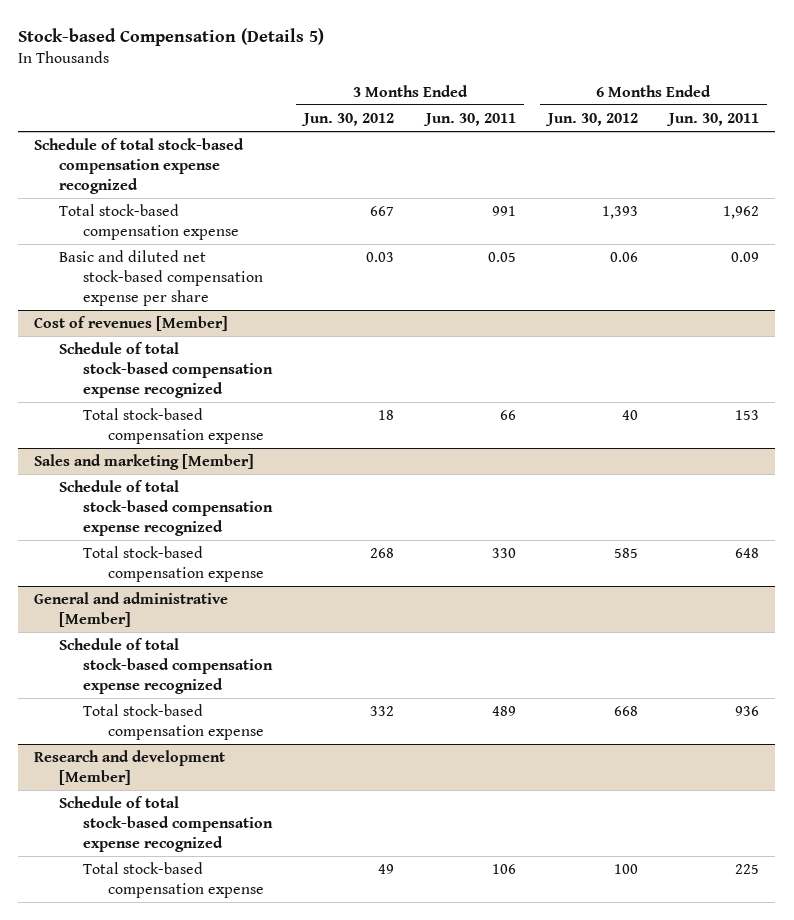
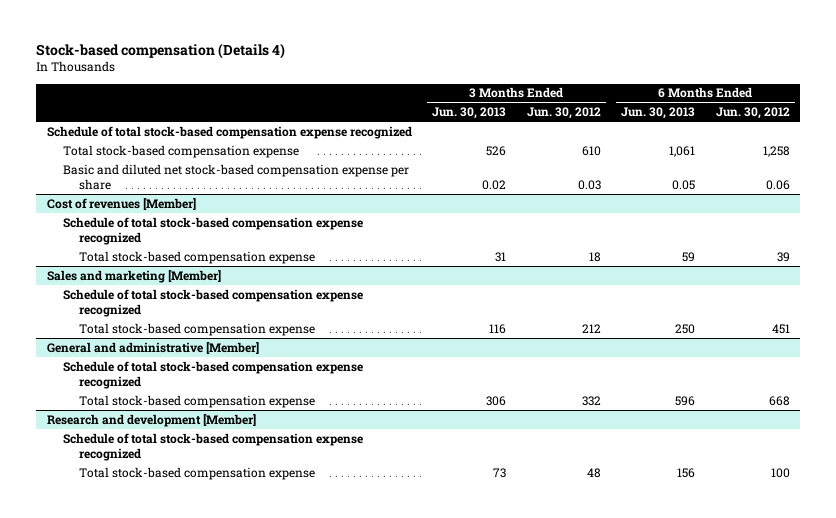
[18,28,325,47] Stock-based Compensation (Details 5) -> [36,43,286,60] Stock-based compensation (Details 4)
[422,112,516,126] Jun. 30, 2011 -> none
[666,112,760,126] Jun. 30, 2011 -> none
none -> [432,107,507,120] Jun. 30, 2013
none -> [621,107,696,120] Jun. 30, 2013
[369,205,394,216] 667 -> [581,145,601,156] 610
[601,205,638,219] 1,393 -> [762,145,790,157] 1,258
[621,409,638,420] 40 -> [776,251,790,262] 39
[369,547,394,558] 268 -> [581,323,601,333] 212
[613,547,638,558] 585 -> [771,323,790,334] 451
[377,863,394,874] 49 -> [586,467,601,478] 48

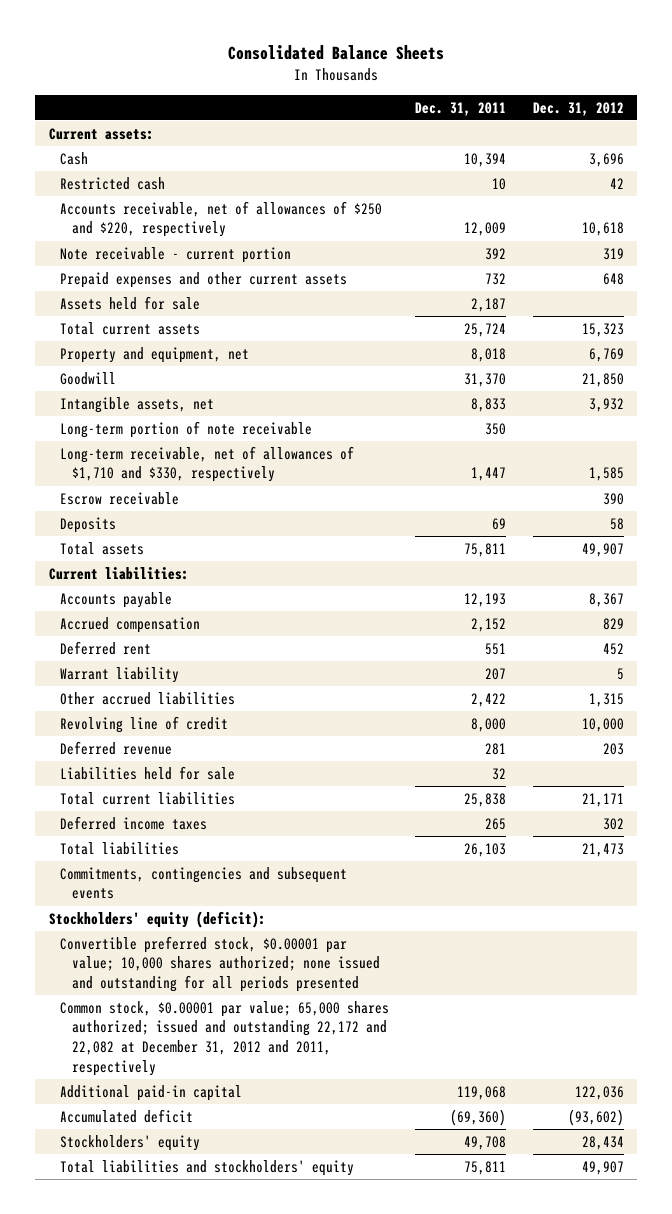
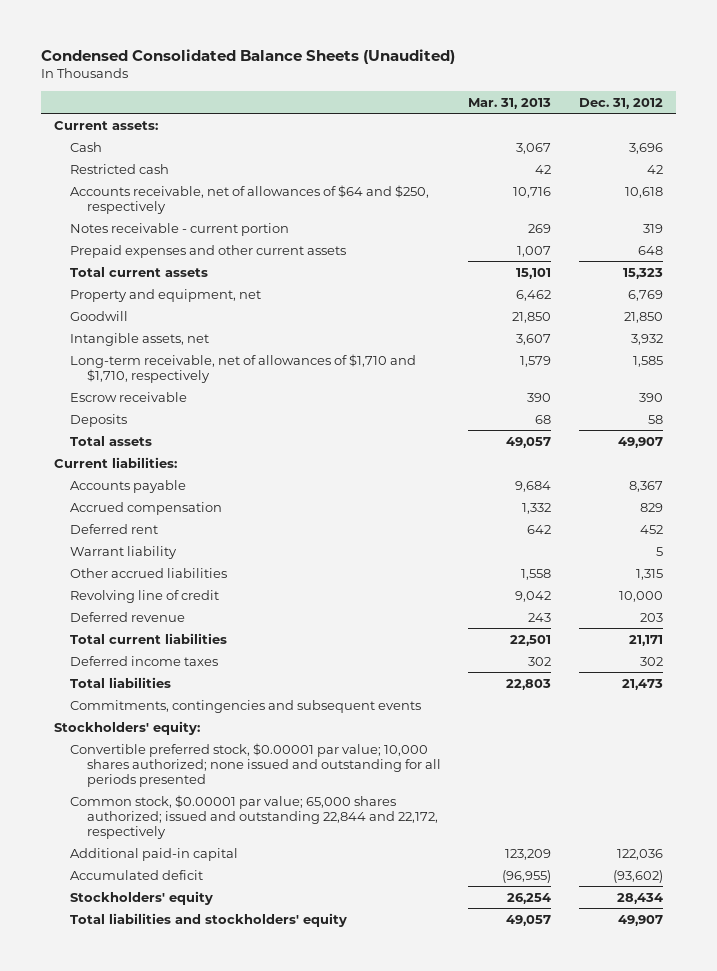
[228,45,445,61] Consolidated Balance Sheets -> [40,48,455,64] Condensed Consolidated Balance Sheets (Unaudited)
[415,101,507,116] Dec. 31, 2011 -> none
none -> [468,97,552,109] Mar. 31, 2013
[60,200,383,238] Accounts receivable, net of allowances of $250 and $220, respectively -> [70,184,430,214] Accounts receivable, net of allowances of $64 and $250, respectively
[60,246,292,263] Note receivable - current portion -> [70,222,290,236] Notes receivable - current portion
[60,295,201,310] Assets held for sale -> none
[60,420,313,438] Long-term portion of note receivable -> none
[60,445,355,483] Long-term receivable, net of allowances of $1,710 and $330, respectively -> [70,353,417,383] Long-term receivable, net of allowances of $1,710 and $1,710, respectively
[60,765,236,780] Liabilities held for sale -> none
[48,910,266,928] Stockholders' equity (deficit): -> [54,720,201,735] Stockholders' equity:
[60,1000,390,1076] Common stock, $0.00001 par value; 65,000 shares authorized; issued and outstanding 22,172 and 22,082 at December 31, 2012 and 2011, respectively -> [70,794,438,839] Common stock, $0.00001 par value; 65,000 shares authorized; issued and outstanding 22,844 and 22,172, respectively

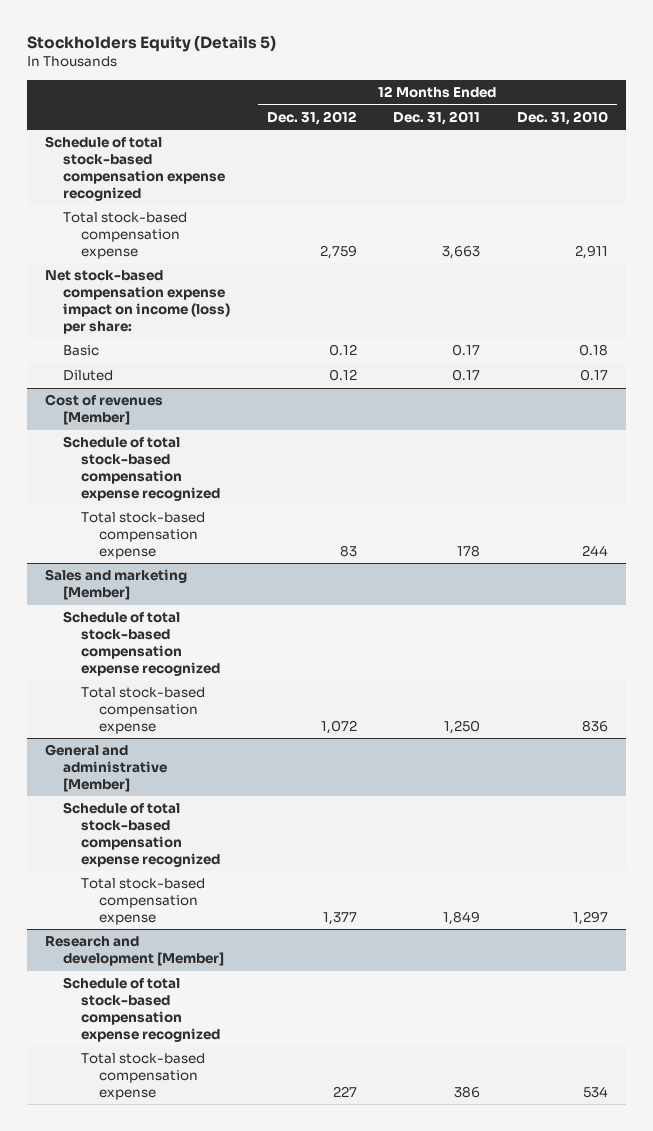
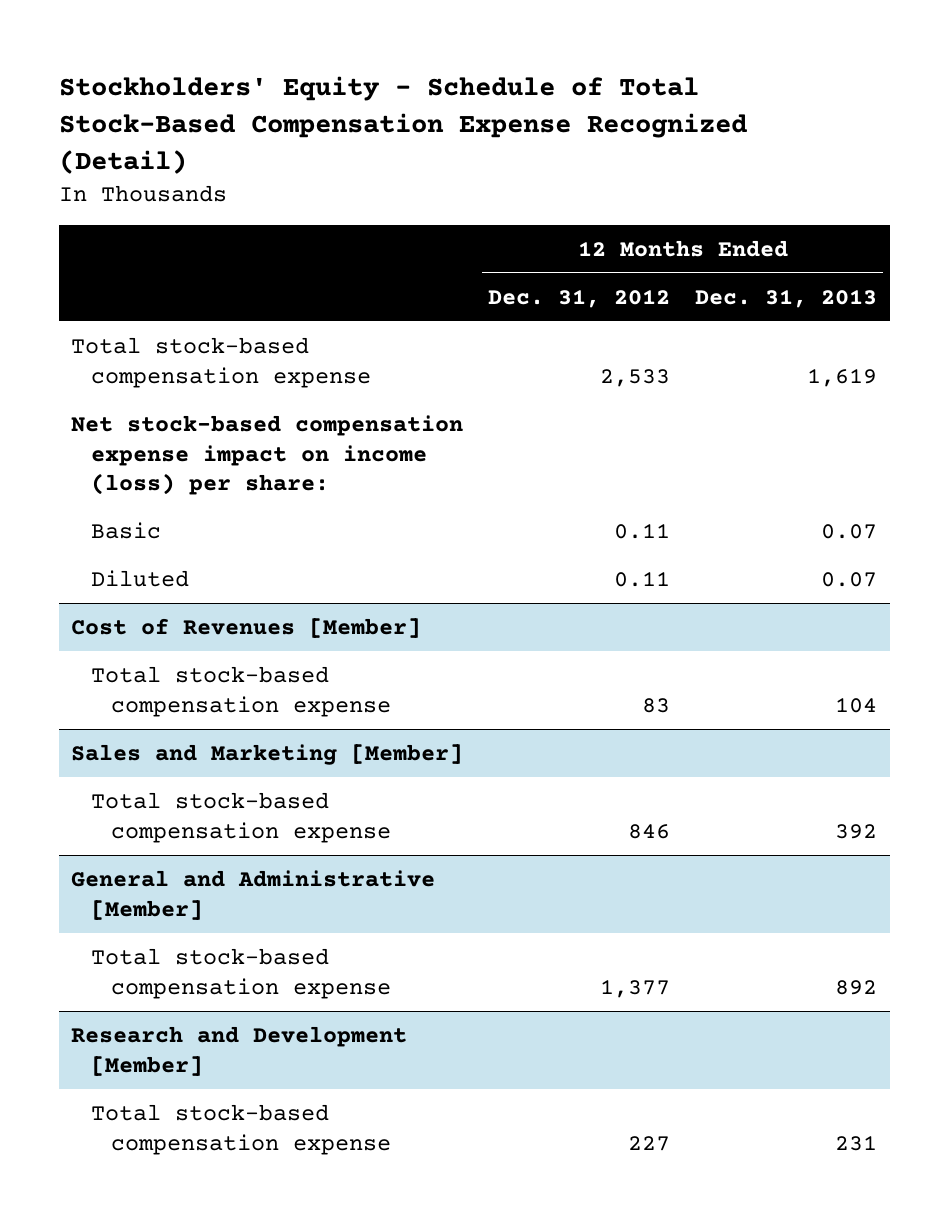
[27,35,277,53] Stockholders Equity (Details 5) -> [58,76,747,175] Stockholders' Equity - Schedule of Total Stock-Based Compensation Expense Recognized (Detail)
[393,111,481,126] Dec. 31, 2011 -> none
[516,111,608,126] Dec. 31, 2010 -> none
none -> [695,288,878,308] Dec. 31, 2013
[45,136,226,201] Schedule of total stock-based compensation expense recognized -> none
[319,245,357,260] 2,759 -> [600,368,671,387] 2,533
[63,436,221,501] Schedule of total stock-based compensation expense recognized -> none
[328,344,357,357] 0.12 -> [614,522,671,539] 0.11
[328,369,357,382] 0.12 -> [614,570,671,587] 0.11
[45,394,164,426] Cost of revenues [Member] -> [71,617,422,638] Cost of Revenues [Member]
[63,611,221,676] Schedule of total stock-based compensation expense recognized -> none
[63,802,221,867] Schedule of total stock-based compensation expense recognized -> none
[45,569,188,601] Sales and marketing [Member] -> [71,743,464,765] Sales and Marketing [Member]
[320,720,357,735] 1,072 -> [628,823,671,839] 846
[45,744,168,793] General and administrative [Member] -> [71,869,436,920] General and Administrative [Member]
[63,977,221,1042] Schedule of total stock-based compensation expense recognized -> none
[45,936,225,967] Research and development [Member] -> [71,1025,408,1076] Research and Development [Member]

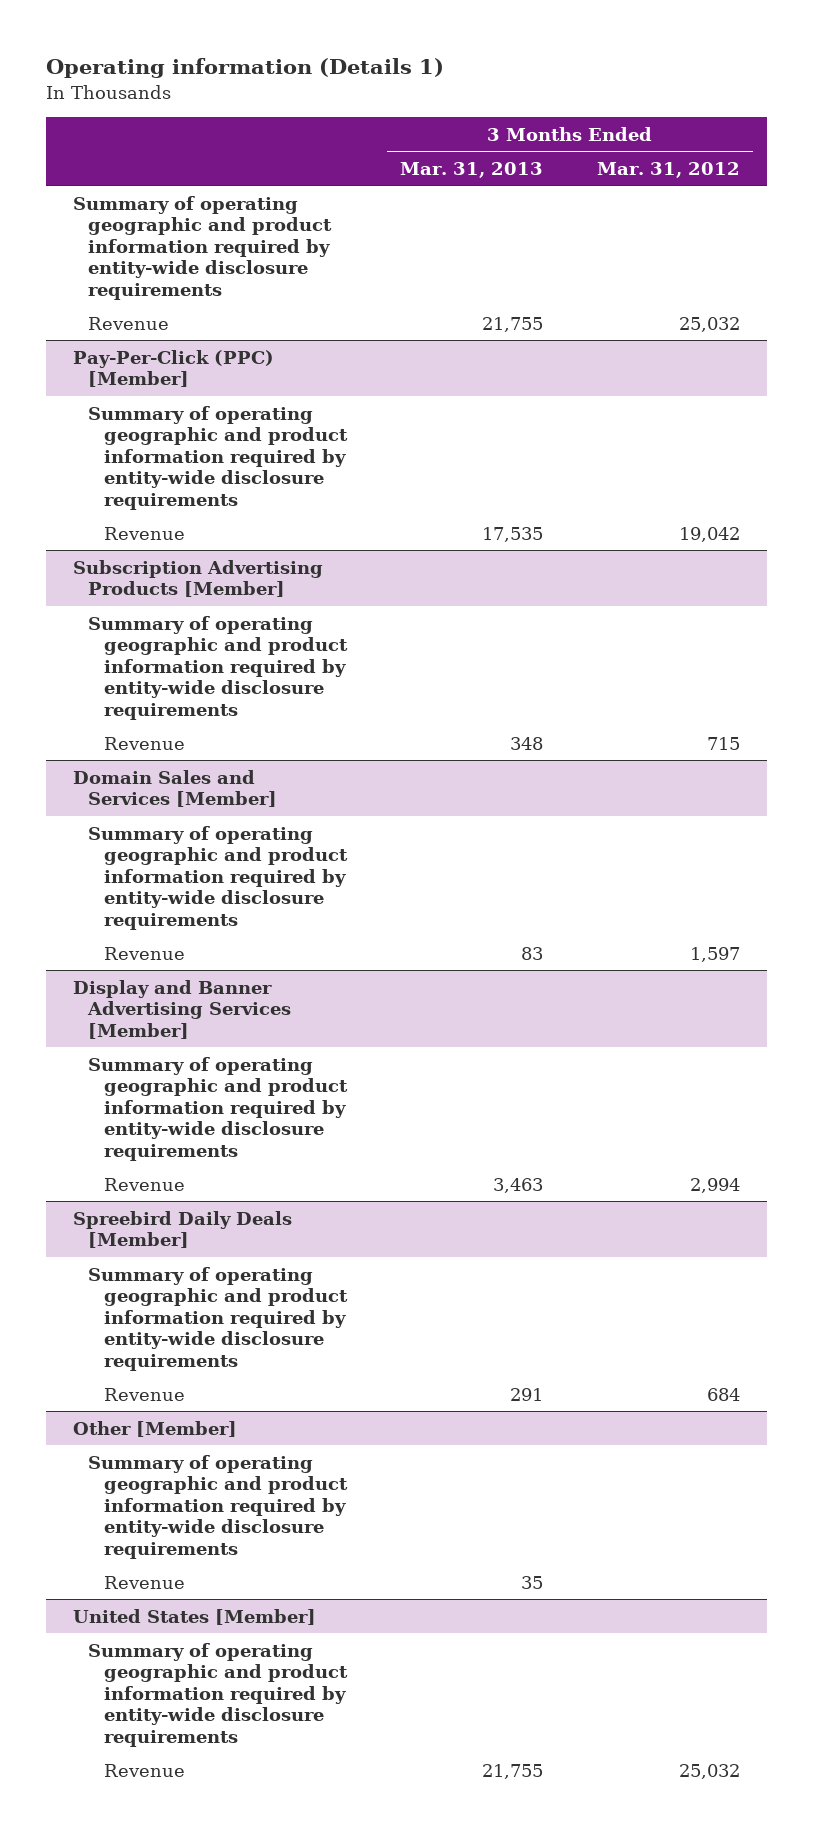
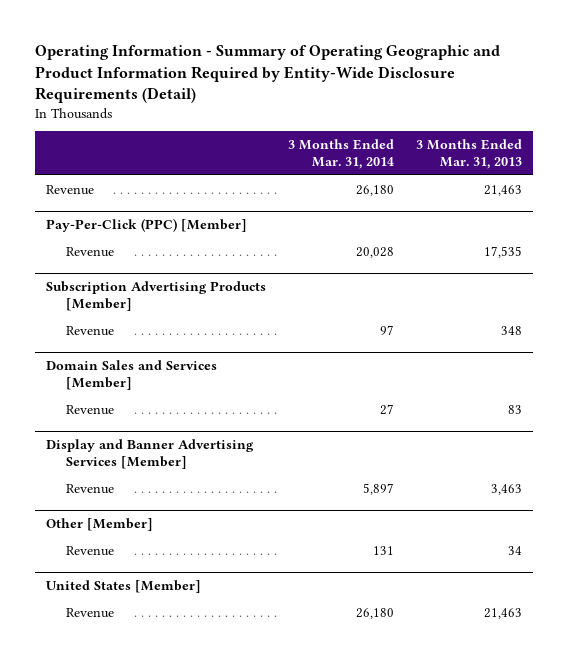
[46,58,445,79] Operating information (Details 1) -> [34,45,500,103] Operating Information - Summary of Operating Geographic and Product Information Required by Entity-Wide Disclosure Requirements (Detail)
[596,161,740,178] Mar. 31, 2012 -> none
none -> [287,139,394,170] 3 Months Ended Mar. 31, 2014
[72,195,333,300] Summary of operating geographic and product information required by entity-wide disclosure requirements -> none
[482,316,544,332] 21,755 -> [484,184,523,196] 21,463
[88,405,348,510] Summary of operating geographic and product information required by entity-wide disclosure requirements -> none
[88,615,348,720] Summary of operating geographic and product information required by entity-wide disclosure requirements -> none
[88,825,348,930] Summary of operating geographic and product information required by entity-wide disclosure requirements -> none
[88,1056,348,1161] Summary of operating geographic and product information required by entity-wide disclosure requirements -> none
[72,1210,292,1249] Spreebird Daily Deals [Member] -> none
[88,1266,348,1371] Summary of operating geographic and product information required by entity-wide disclosure requirements -> none
[103,1387,185,1401] Revenue -> none
[88,1454,348,1559] Summary of operating geographic and product information required by entity-wide disclosure requirements -> none
[521,1575,544,1589] 35 -> [508,545,523,555] 34
[88,1642,348,1747] Summary of operating geographic and product information required by entity-wide disclosure requirements -> none
[482,1763,544,1779] 21,755 -> [484,607,523,619] 21,463

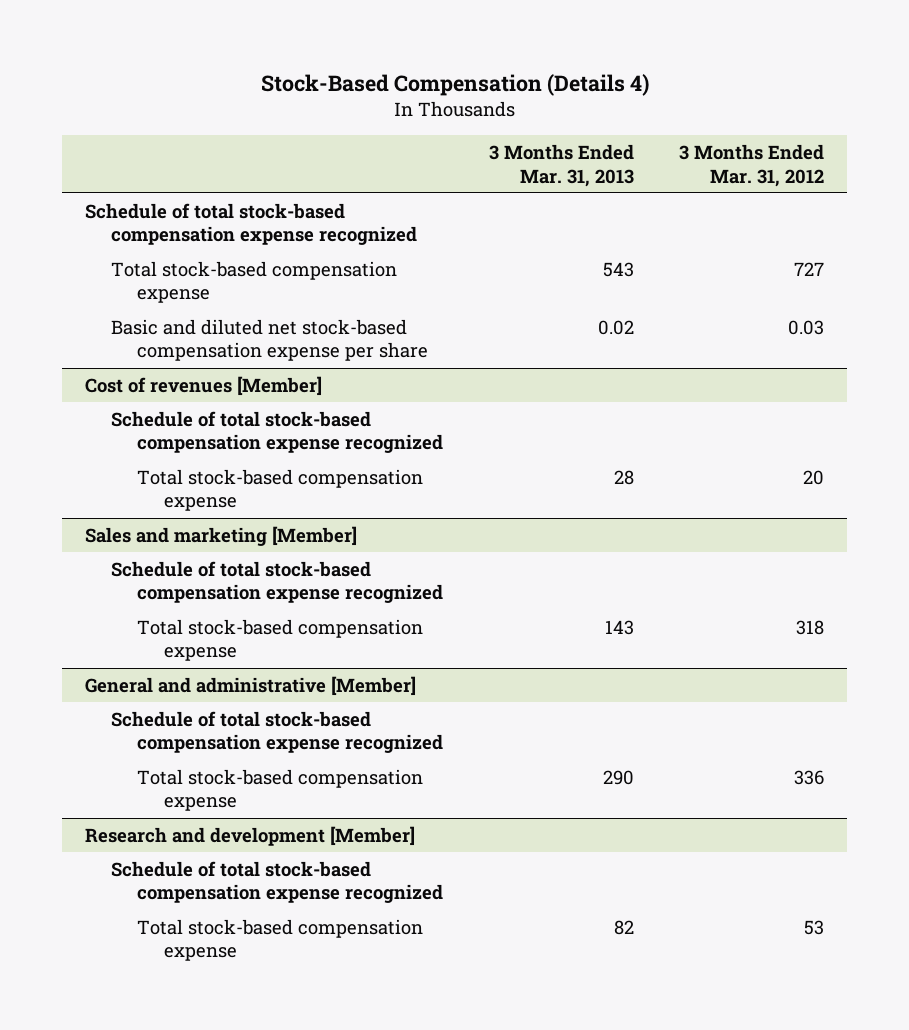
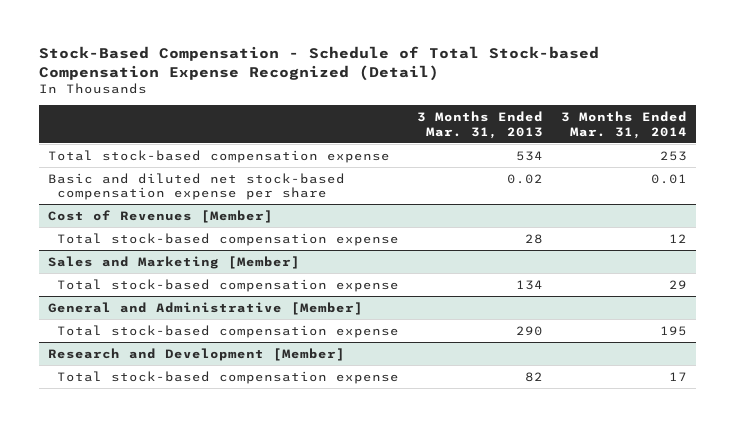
[260,74,649,97] Stock-Based Compensation (Details 4) -> [38,45,599,81] Stock-Based Compensation - Schedule of Total Stock-based Compensation Expense Recognized (Detail)
[679,143,825,187] 3 Months Ended Mar. 31, 2012 -> none
none -> [561,110,688,139] 3 Months Ended Mar. 31, 2014
[85,202,418,246] Schedule of total stock-based compensation expense recognized -> none
[602,261,634,277] 543 -> [516,150,544,161] 534
[111,410,444,454] Schedule of total stock-based compensation expense recognized -> none
[85,375,323,396] Cost of revenues [Member] -> [47,209,273,223] Cost of Revenues [Member]
[111,560,444,604] Schedule of total stock-based compensation expense recognized -> none
[111,710,444,754] Schedule of total stock-based compensation expense recognized -> none
[85,525,358,546] Sales and marketing [Member] -> [47,255,300,269] Sales and Marketing [Member]
[604,619,634,635] 143 -> [516,279,544,290] 134
[85,675,417,696] General and administrative [Member] -> [47,301,363,315] General and Administrative [Member]
[111,860,444,904] Schedule of total stock-based compensation expense recognized -> none
[85,825,416,846] Research and development [Member] -> [47,347,345,361] Research and Development [Member]

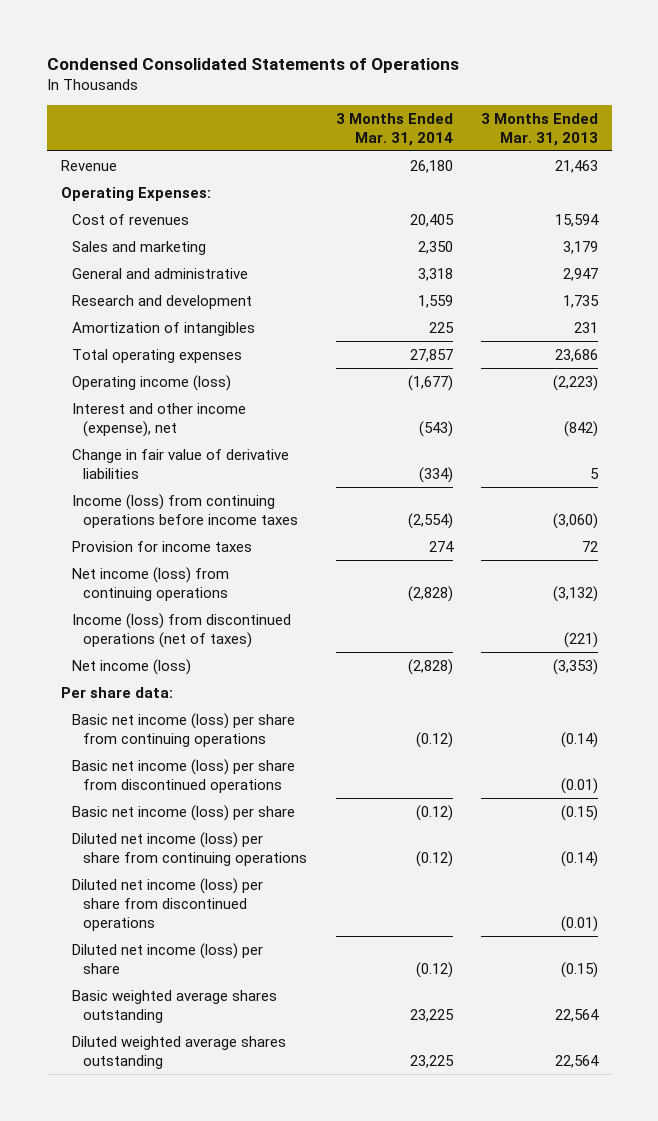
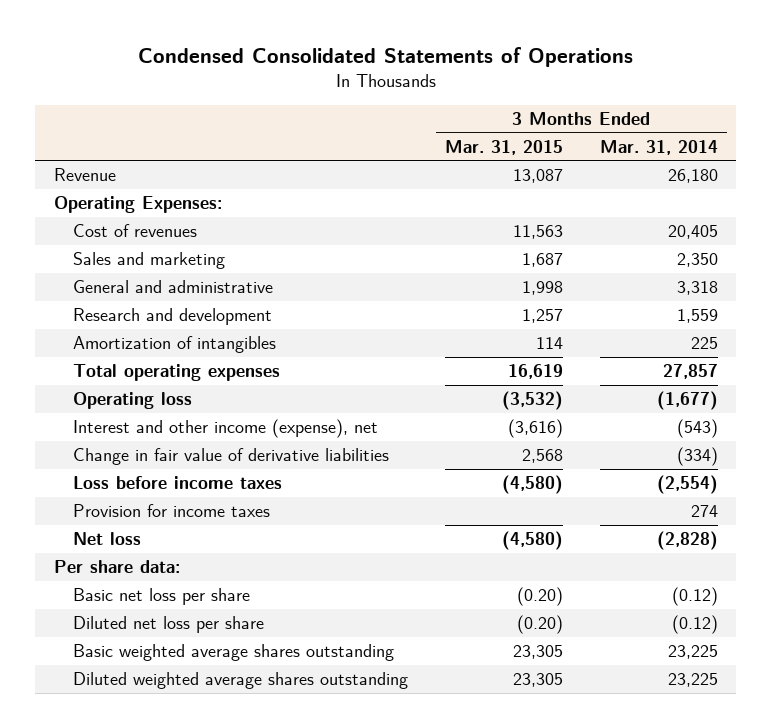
[480,112,598,146] 3 Months Ended Mar. 31, 2013 -> none
none -> [444,139,563,155] Mar. 31, 2015
[72,374,232,391] Operating income (loss) -> [72,392,192,410] Operating loss
[72,493,299,528] Income (loss) from continuing operations before income taxes -> [72,476,282,490] Loss before income taxes
[72,566,230,601] Net income (loss) from continuing operations -> none
[72,612,292,648] Income (loss) from discontinued operations (net of taxes) -> none
[72,658,192,675] Net income (loss) -> [72,532,141,546] Net loss
[72,712,296,747] Basic net income (loss) per share from continuing operations -> none
[72,758,296,793] Basic net income (loss) per share from discontinued operations -> none
[72,831,308,866] Diluted net income (loss) per share from continuing operations -> none
[72,877,264,931] Diluted net income (loss) per share from discontinued operations -> none
[72,804,296,821] Basic net income (loss) per share -> [72,588,250,606] Basic net loss per share
[72,942,264,974] Diluted net income (loss) per share -> [72,616,264,634] Diluted net loss per share

